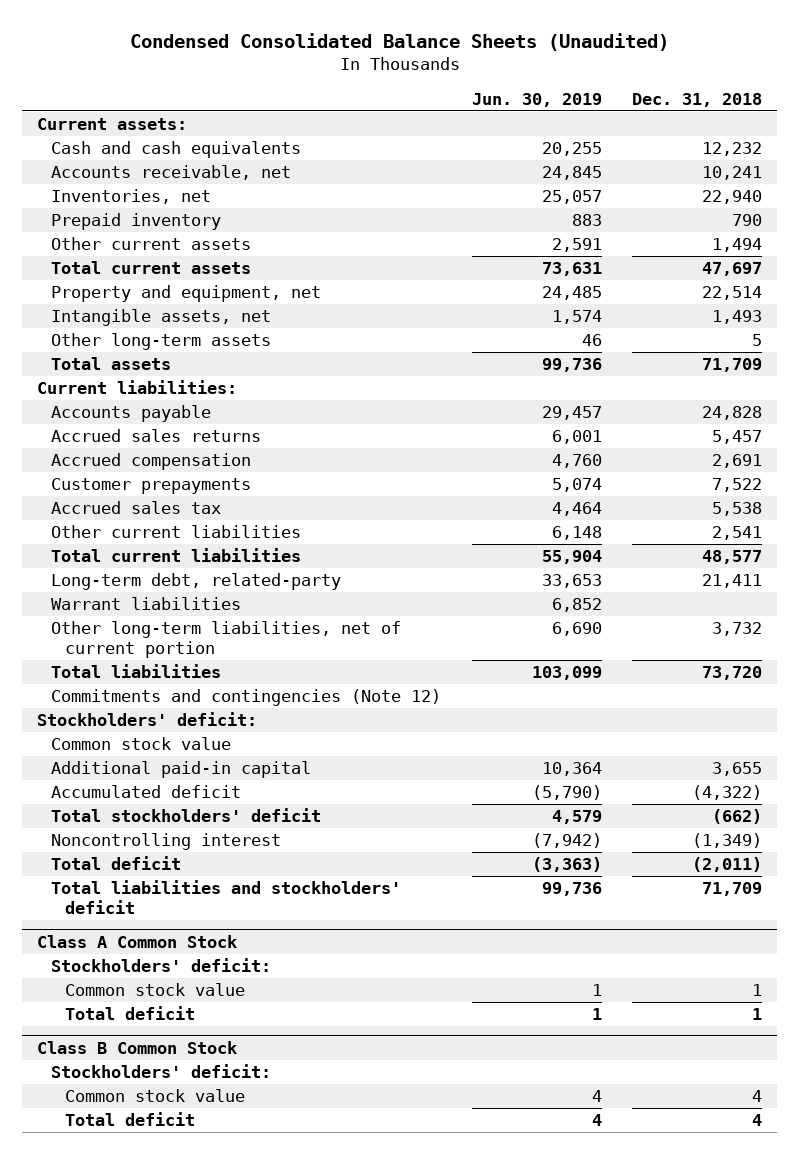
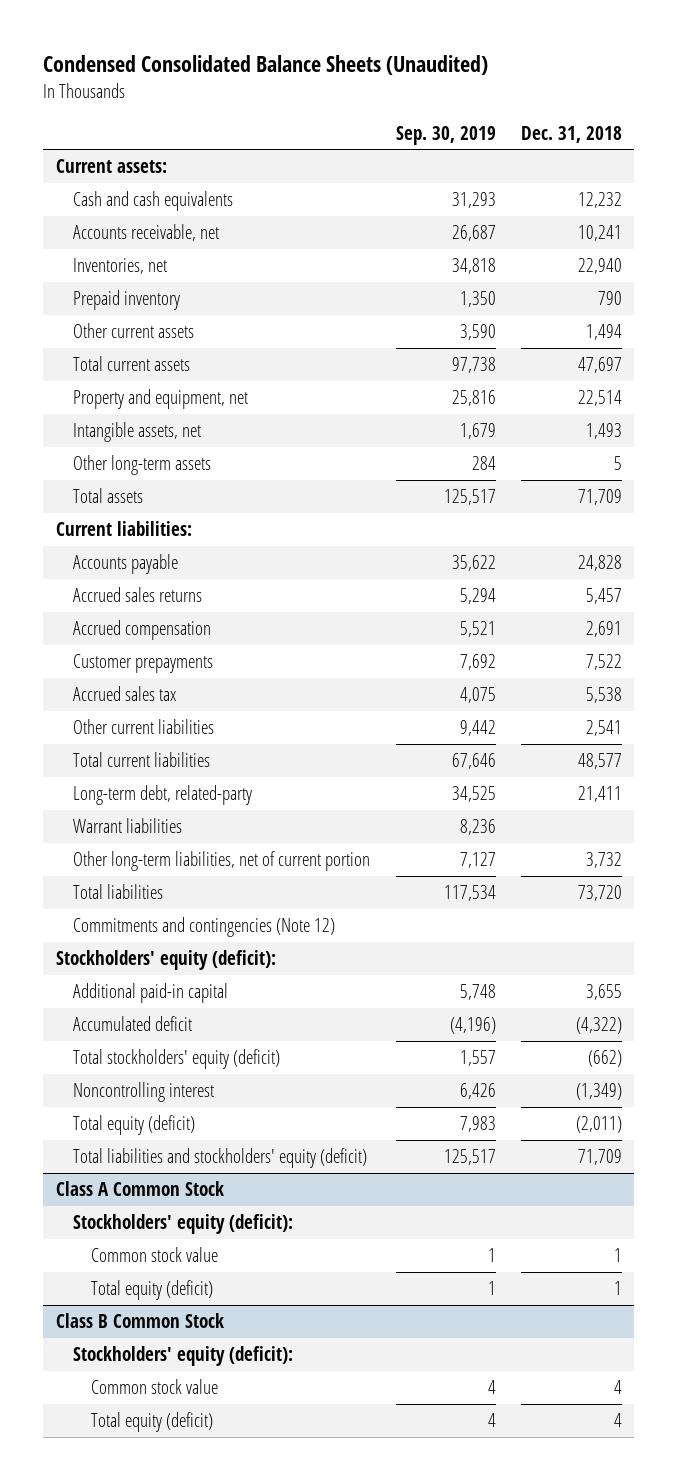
[471,92,602,107] Jun. 30, 2019 -> none
none -> [395,125,496,145] Sep. 30, 2019
[51,737,232,751] Common stock value -> none
[37,712,258,727] Stockholders' deficit: -> [55,950,276,971] Stockholders' equity (deficit):
[51,808,322,823] Total stockholders' deficit -> [73,1049,281,1070] Total stockholders' equity (deficit)
[51,856,182,871] Total deficit -> [73,1115,196,1136] Total equity (deficit)
[51,880,402,914] Total liabilities and stockholders' deficit -> [73,1148,368,1169] Total liabilities and stockholders' equity (deficit)
[51,958,272,973] Stockholders' deficit: -> [73,1214,294,1235] Stockholders' equity (deficit):
[65,1006,196,1021] Total deficit -> [90,1280,213,1301] Total equity (deficit)
[51,1064,272,1079] Stockholders' deficit: -> [73,1346,294,1367] Stockholders' equity (deficit):
[65,1112,196,1127] Total deficit -> [90,1412,213,1433] Total equity (deficit)

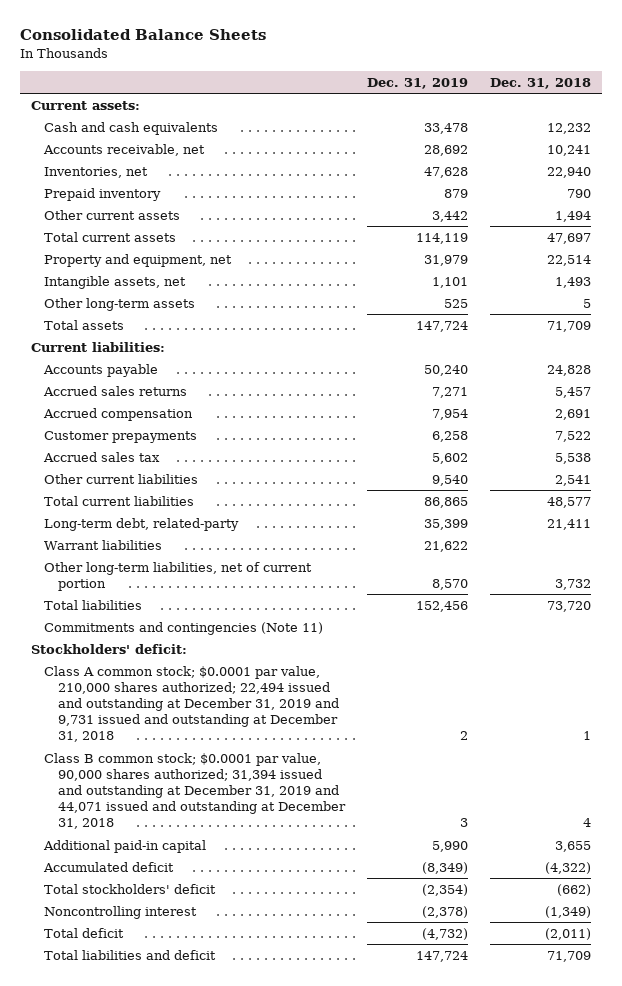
[43,55,489,76] Condensed Consolidated Balance Sheets (Unaudited) -> [20,29,267,41] Consolidated Balance Sheets
[395,125,496,145] Sep. 30, 2019 -> none
none -> [366,77,468,89] Dec. 31, 2019
[73,917,336,938] Commitments and contingencies (Note 12) -> [44,621,324,635] Commitments and contingencies (Note 11)
[55,950,276,971] Stockholders' equity (deficit): -> [31,643,188,654] Stockholders' deficit:
none -> [44,665,339,743] Class A common stock; $0.0001 par value, 210,000 shares authorized; 22,494 issued and outstanding at December 31, 2019 and 9,731 issued and outstanding at December 31, 2018
none -> [44,752,346,830] Class B common stock; $0.0001 par value, 90,000 shares authorized; 31,394 issued and outstanding at December 31, 2019 and 44,071 issued and outstanding at December 31, 2018
[73,1049,281,1070] Total stockholders' equity (deficit) -> [44,883,217,894] Total stockholders' deficit
[55,1181,224,1197] Class A Common Stock -> none
[73,1214,294,1235] Stockholders' equity (deficit): -> none
[90,1247,218,1263] Common stock value -> none
[90,1280,213,1301] Total equity (deficit) -> none
[55,1313,224,1329] Class B Common Stock -> none
[73,1346,294,1367] Stockholders' equity (deficit): -> none
[90,1379,218,1395] Common stock value -> none
[90,1412,213,1433] Total equity (deficit) -> none
[73,1115,196,1136] Total equity (deficit) -> [44,927,125,938] Total deficit
[73,1148,368,1169] Total liabilities and stockholders' equity (deficit) -> [44,949,217,960] Total liabilities and deficit

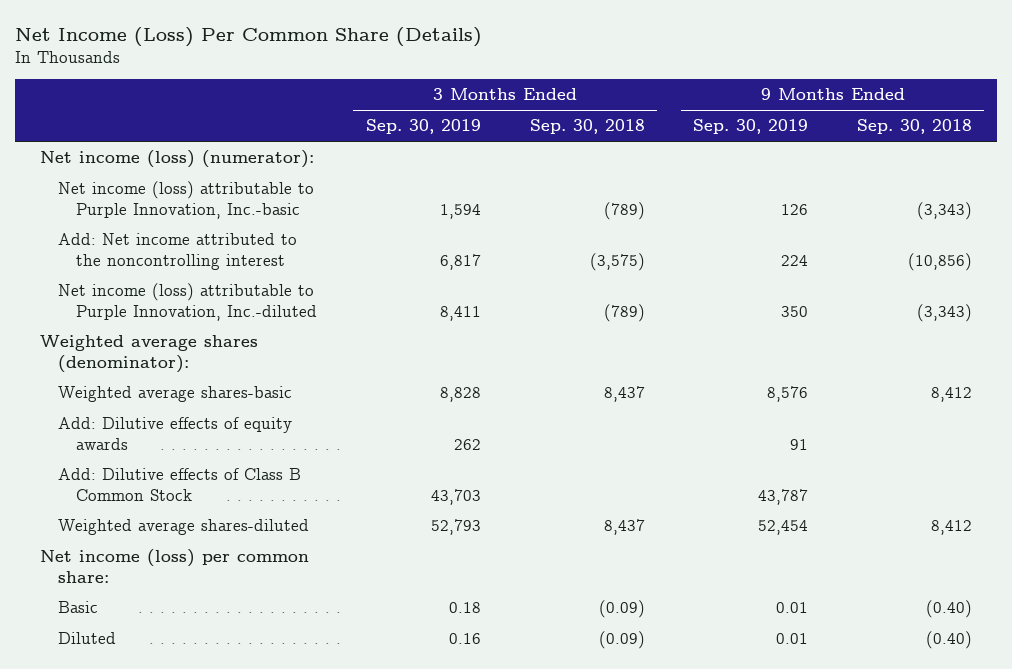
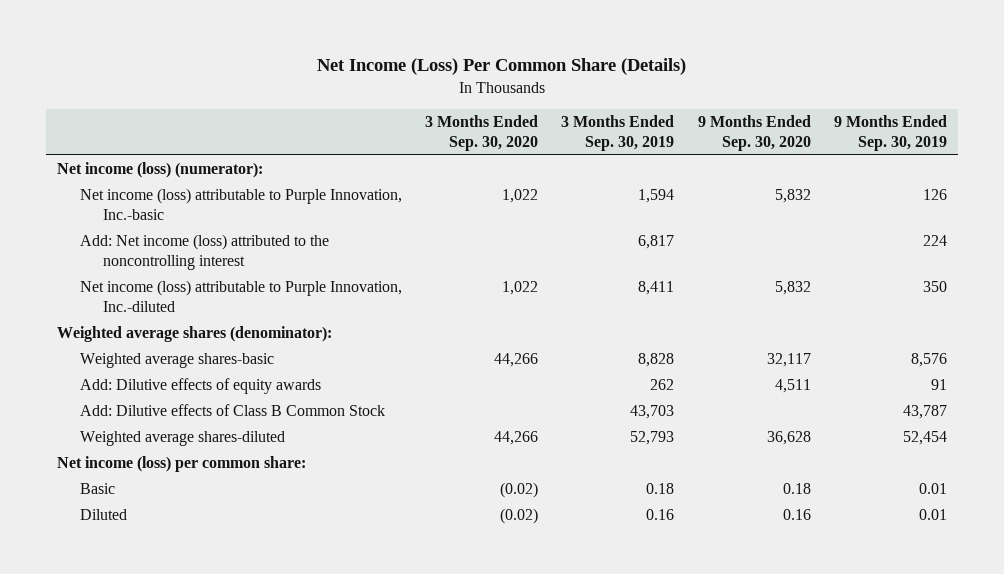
[529,119,645,135] Sep. 30, 2018 -> none
[857,119,973,135] Sep. 30, 2018 -> none
none -> [425,115,539,151] 3 Months Ended Sep. 30, 2020
none -> [697,115,811,151] 9 Months Ended Sep. 30, 2020
[57,233,297,270] Add: Net income attributed to the noncontrolling interest -> [80,234,330,270] Add: Net income (loss) attributed to the noncontrolling interest

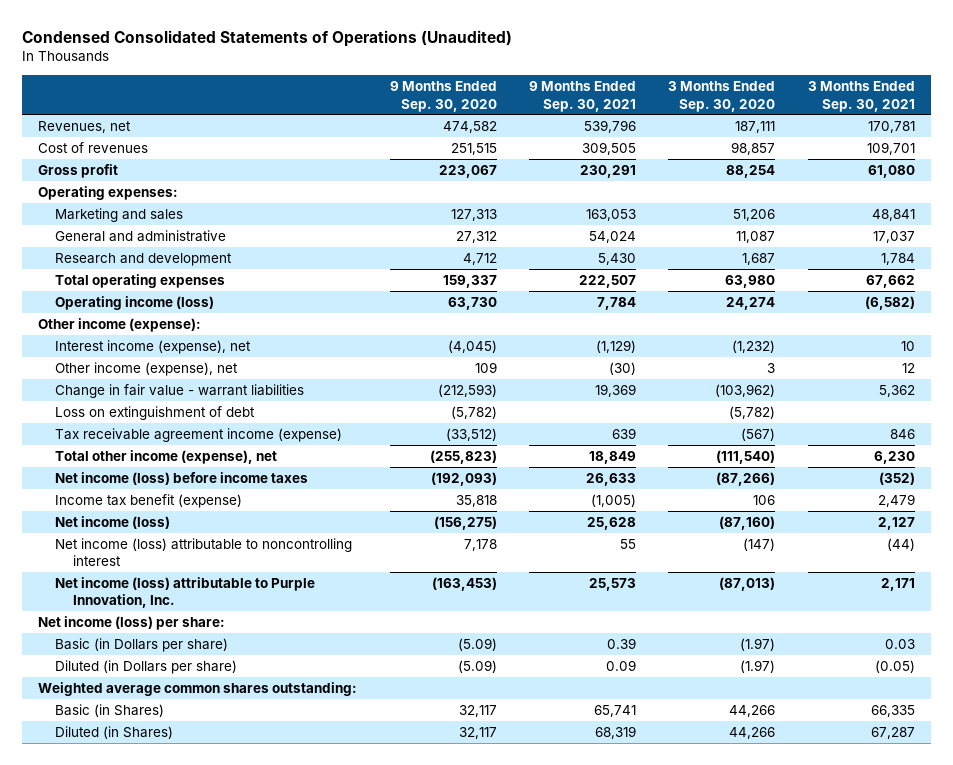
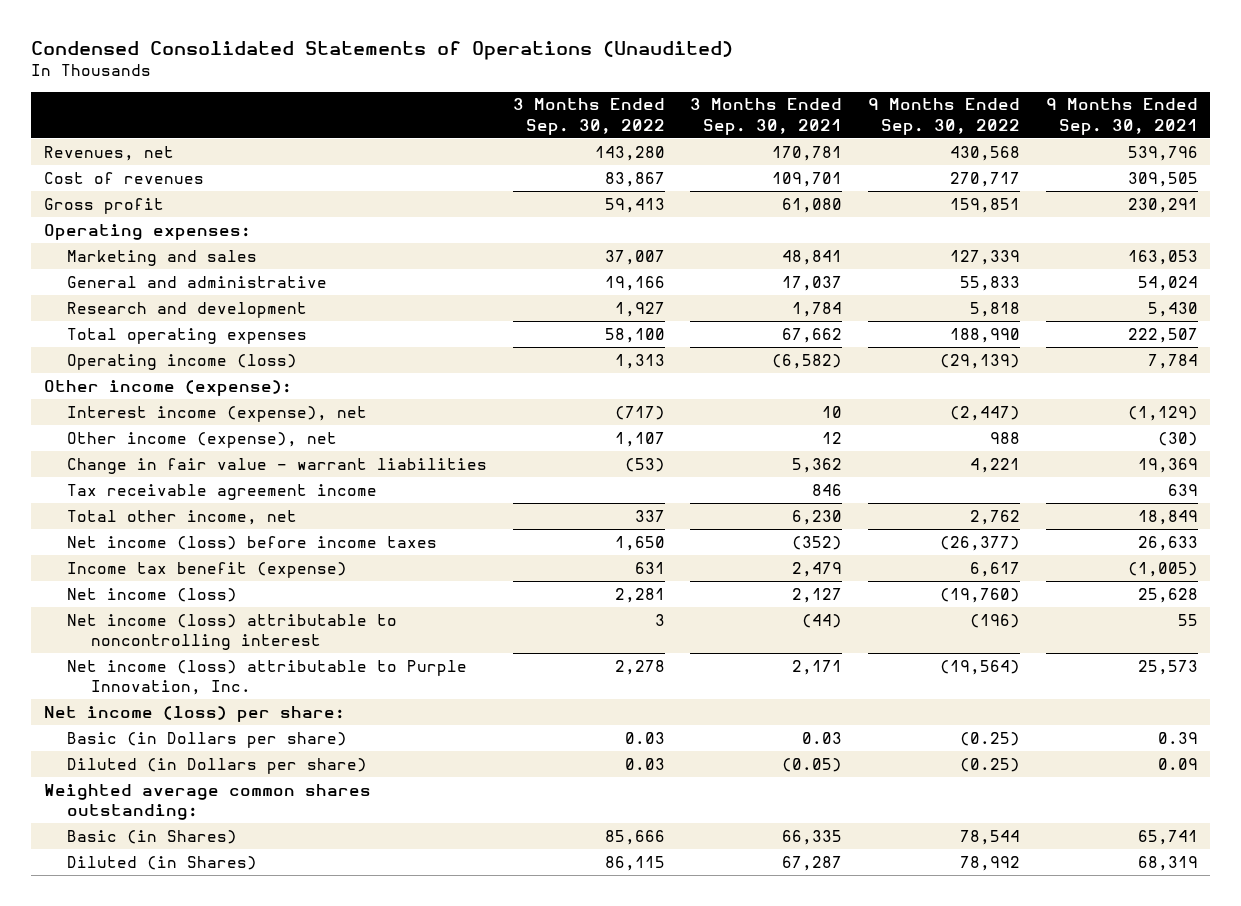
[389,80,497,112] 9 Months Ended Sep. 30, 2020 -> none
[668,80,776,112] 3 Months Ended Sep. 30, 2020 -> none
none -> [512,98,665,135] 3 Months Ended Sep. 30, 2022
none -> [868,98,1021,135] 9 Months Ended Sep. 30, 2022
[55,405,256,420] Loss on extinguishment of debt -> none
[55,427,343,442] Tax receivable agreement income (expense) -> [67,483,378,500] Tax receivable agreement income
[55,449,278,464] Total other income (expense), net -> [67,509,298,525] Total other income, net

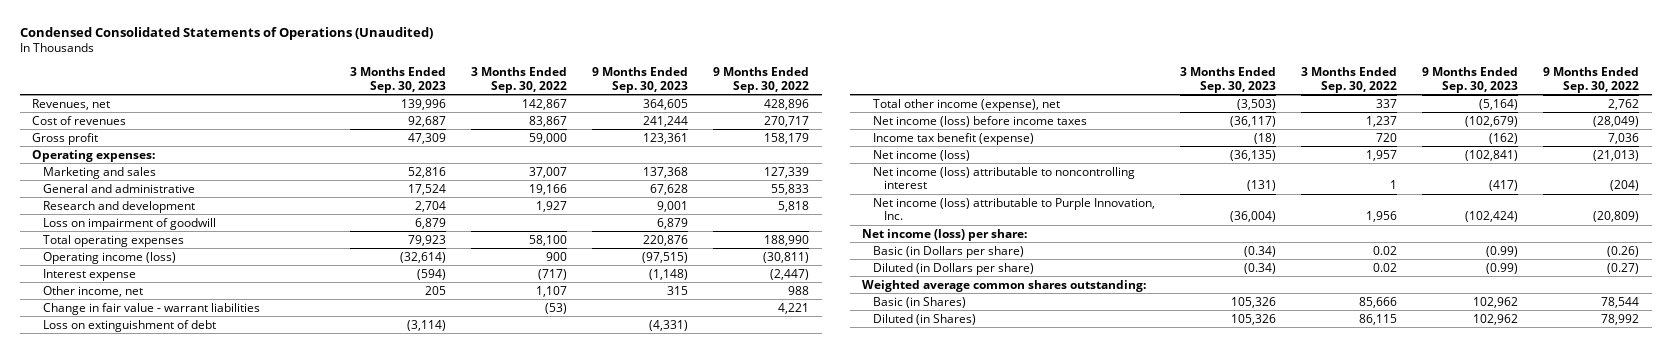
[690,98,843,135] 3 Months Ended Sep. 30, 2021 -> none
[1045,98,1198,135] 9 Months Ended Sep. 30, 2021 -> none
none -> [349,67,446,93] 3 Months Ended Sep. 30, 2023
none -> [591,67,688,93] 9 Months Ended Sep. 30, 2023
[594,145,665,161] 143,280 -> [521,98,567,110] 142,867
[950,145,1021,161] 430,568 -> [764,98,810,110] 428,896
[604,197,665,213] 59,413 -> [528,132,567,144] 59,000
[950,197,1021,213] 159,851 -> [764,132,810,144] 158,179
none -> [42,217,216,230] Loss on impairment of goodwill
[43,379,292,396] Other income (expense): -> none
[614,353,665,369] 1,313 -> [545,251,567,261] 900
[940,353,1021,369] (29,139) -> [763,251,810,263] (30,811)
[67,405,368,422] Interest income (expense), net -> [42,268,136,281] Interest expense
[67,431,338,448] Other income (expense), net -> [42,285,143,297] Other income, net
[67,483,378,500] Tax receivable agreement income -> none
none -> [42,319,216,332] Loss on extinguishment of debt
[67,509,298,525] Total other income, net -> [873,98,1061,111] Total other income (expense), net
[614,535,665,551] 1,650 -> [1366,115,1398,127] 1,237
[940,535,1021,551] (26,377) -> [1593,115,1640,127] (28,049)
[634,561,665,574] 631 -> [1376,132,1398,142] 720
[970,561,1021,577] 6,617 -> [1608,132,1640,144] 7,036
[614,587,665,603] 2,281 -> [1366,149,1398,161] 1,957
[940,587,1021,603] (19,760) -> [1593,149,1640,161] (21,013)
[654,613,665,626] 3 -> [1390,180,1398,190] 1
[970,613,1021,628] (196) -> [1610,180,1640,192] (204)
[614,659,665,675] 2,278 -> [1366,211,1398,223] 1,956
[940,659,1021,675] (19,564) -> [1593,211,1640,223] (20,809)
[624,731,665,744] 0.03 -> [1373,245,1398,255] 0.02
[960,731,1021,746] (0.25) -> [1607,245,1640,257] (0.26)
[624,757,665,770] 0.03 -> [1373,262,1398,272] 0.02
[960,757,1021,772] (0.25) -> [1607,262,1640,274] (0.27)

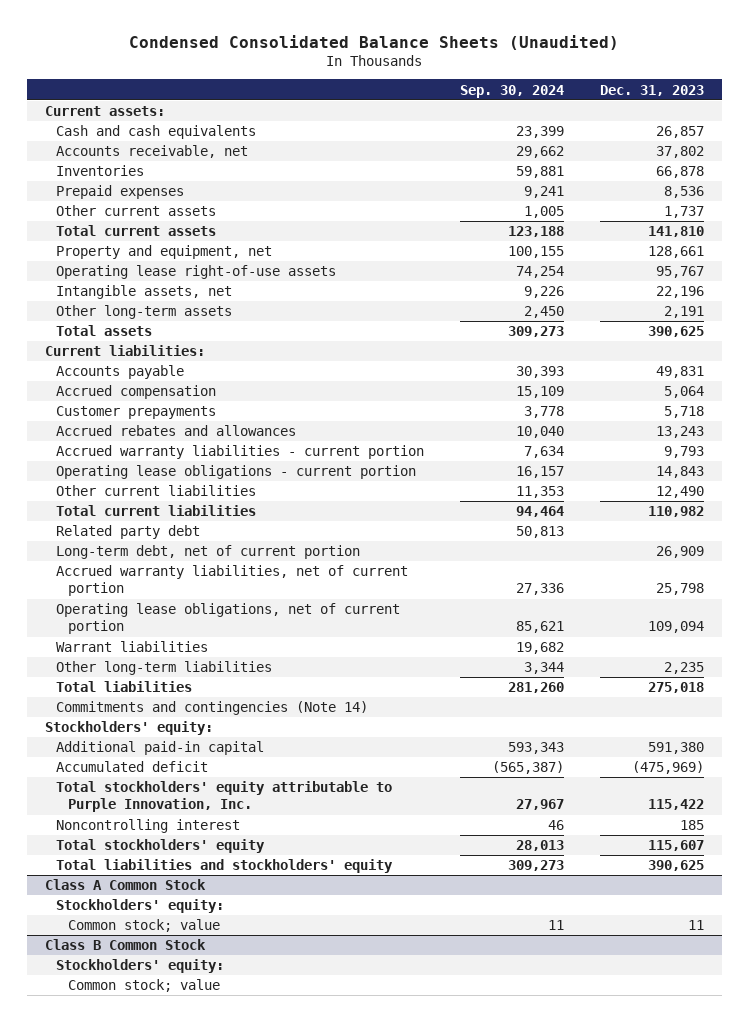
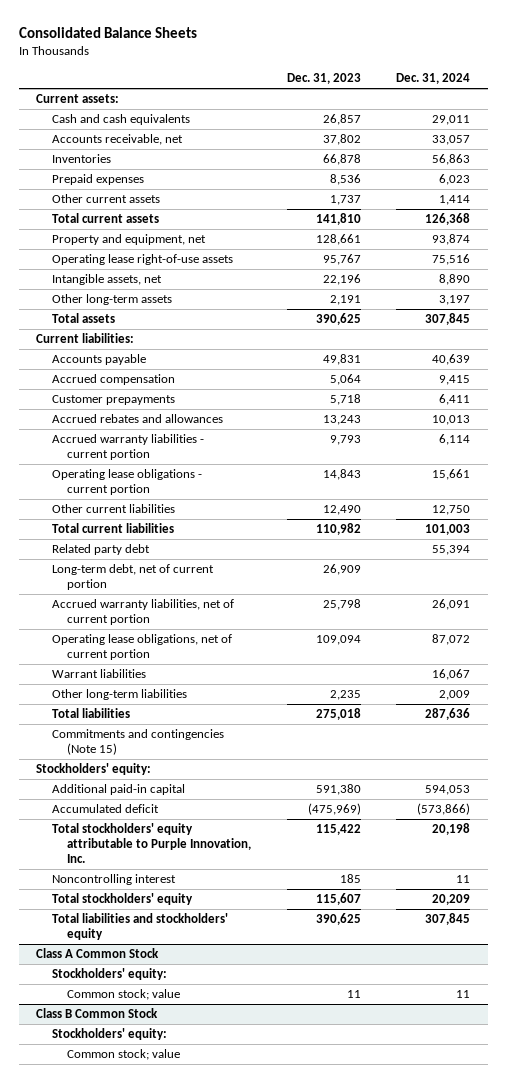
[129,34,620,50] Condensed Consolidated Balance Sheets (Unaudited) -> [18,27,197,39] Consolidated Balance Sheets
[460,84,565,98] Sep. 30, 2024 -> none
none -> [395,72,470,84] Dec. 31, 2024
[56,701,369,716] Commitments and contingencies (Note 14) -> [51,729,224,756] Commitments and contingencies (Note 15)

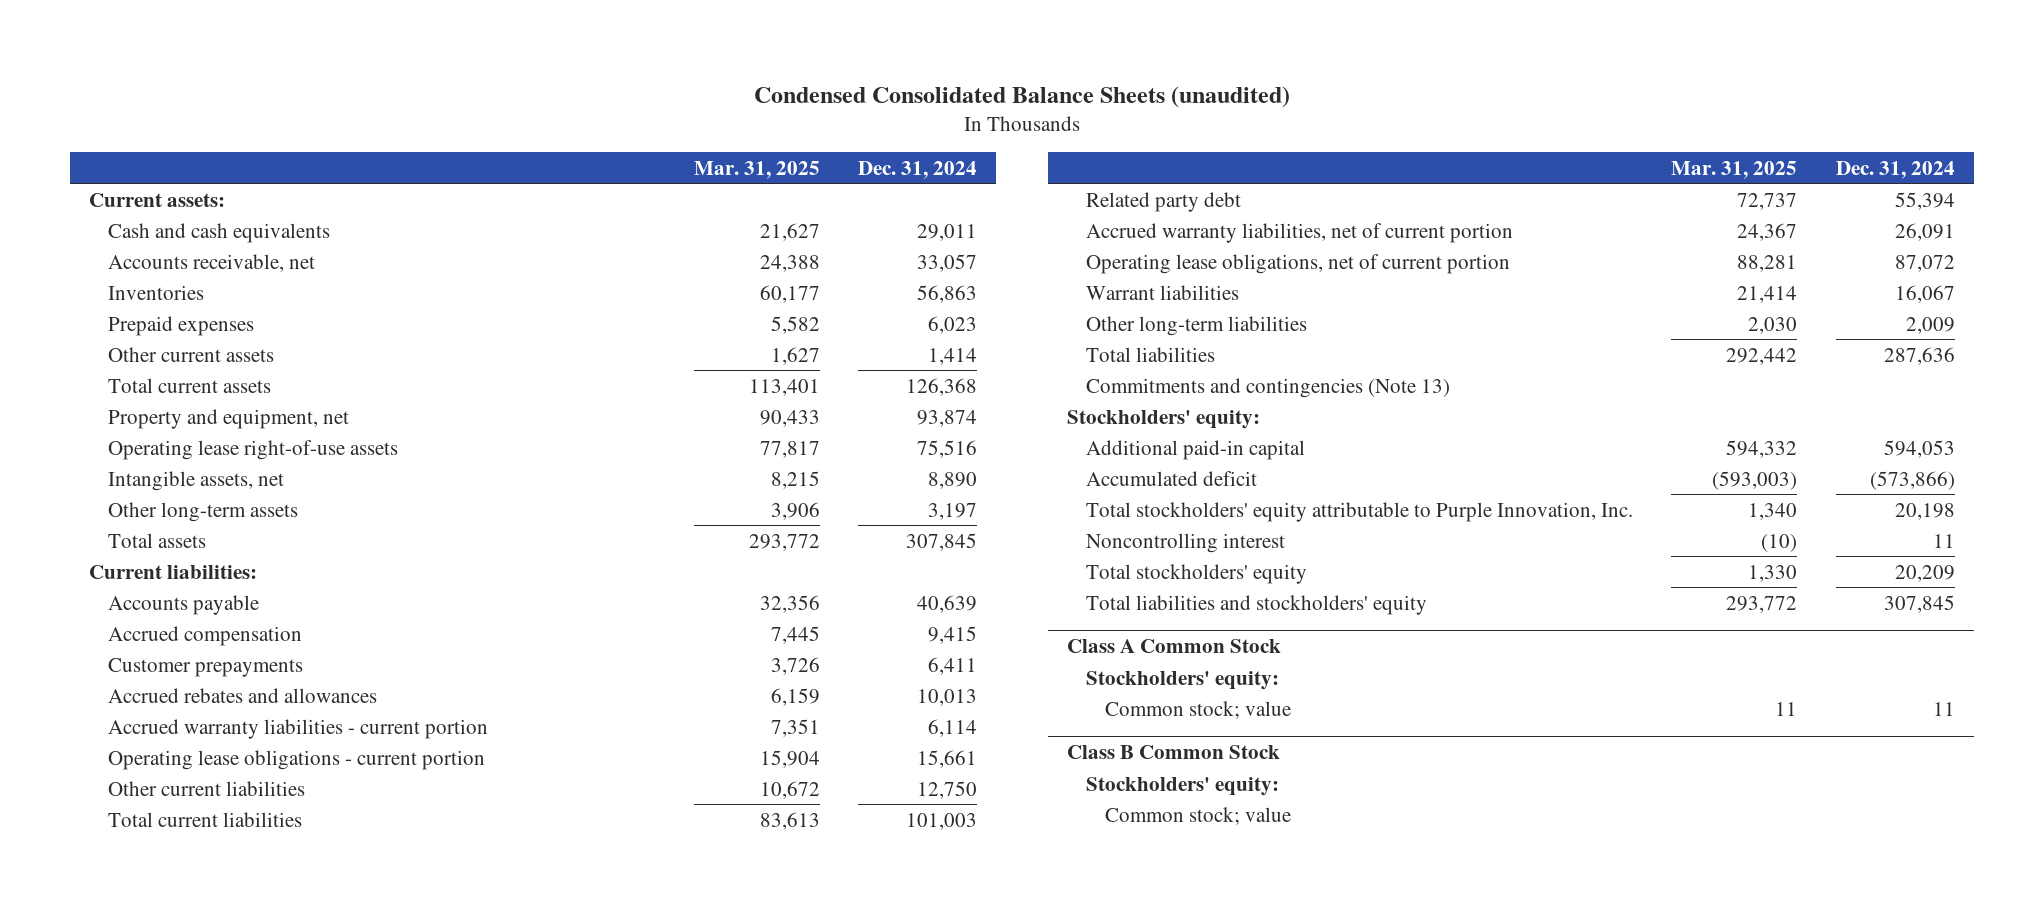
[18,27,197,39] Consolidated Balance Sheets -> [754,85,1291,108] Condensed Consolidated Balance Sheets (unaudited)
[286,72,361,84] Dec. 31, 2023 -> none
none -> [693,160,820,179] Mar. 31, 2025
[51,564,214,591] Long-term debt, net of current portion -> none
[51,729,224,756] Commitments and contingencies (Note 15) -> [1086,377,1451,398] Commitments and contingencies (Note 13)

